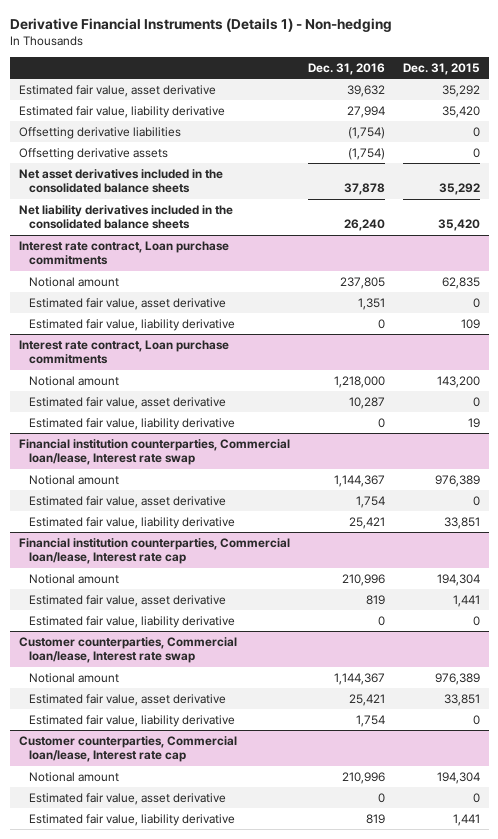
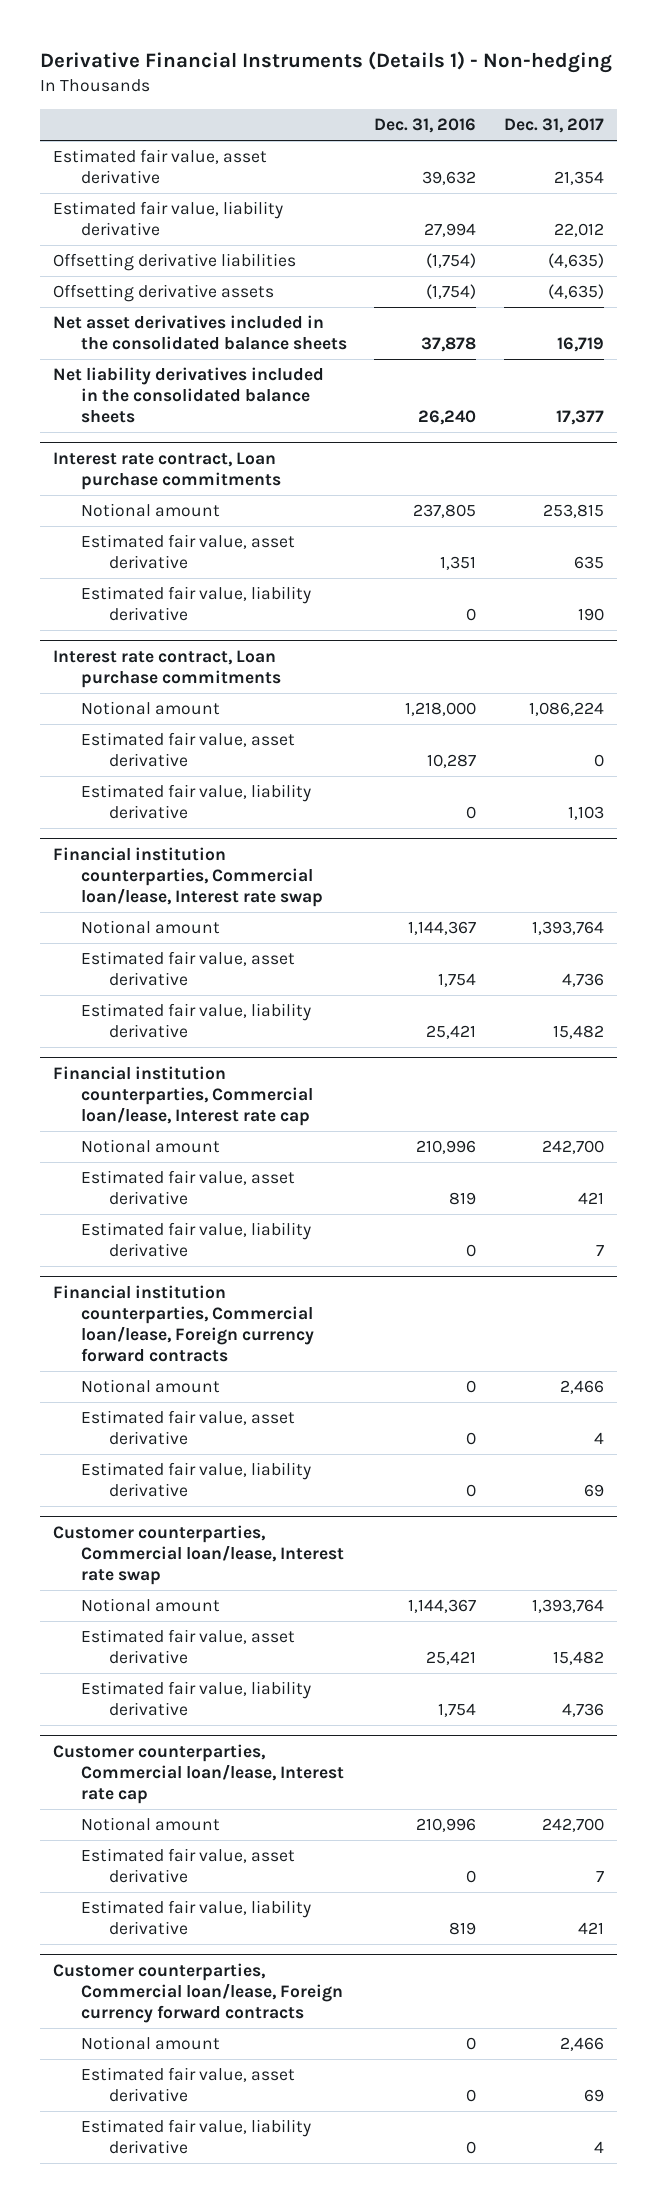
[402,62,480,75] Dec. 31, 2015 -> none
none -> [503,118,604,134] Dec. 31, 2017
none -> [53,1284,314,1363] Financial institution counterparties, Commercial loan/lease, Foreign currency forward contracts
none -> [80,1379,220,1394] Notional amount
none -> [80,1410,295,1446] Estimated fair value, asset derivative
none -> [80,1462,311,1498] Estimated fair value, liability derivative
none -> [53,1962,343,2024] Customer counterparties, Commercial loan/lease, Foreign currency forward contracts
none -> [80,2036,220,2051] Notional amount
none -> [80,2067,295,2103] Estimated fair value, asset derivative
none -> [80,2119,311,2155] Estimated fair value, liability derivative

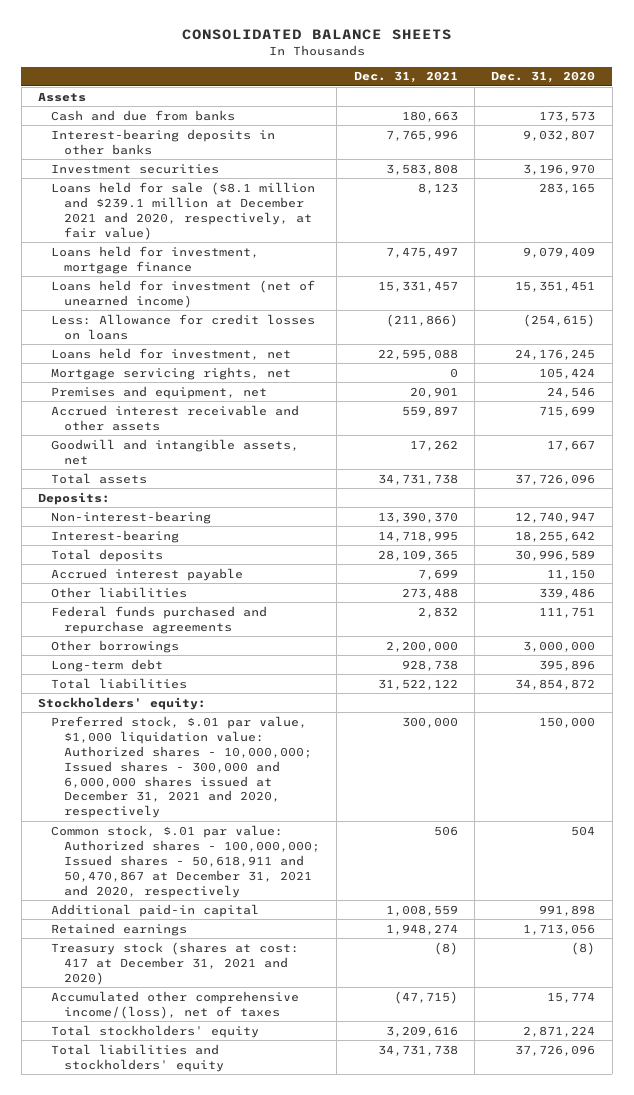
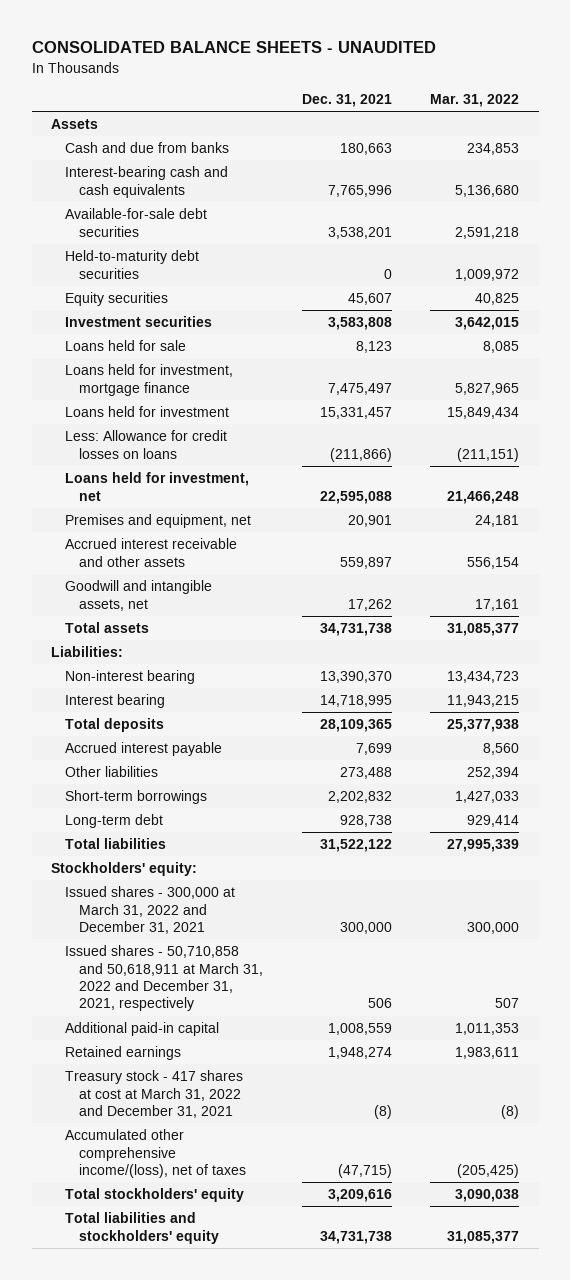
[181,29,452,41] CONSOLIDATED BALANCE SHEETS -> [31,41,436,54] CONSOLIDATED BALANCE SHEETS - UNAUDITED
[491,71,596,84] Dec. 31, 2020 -> none
none -> [430,93,520,107] Mar. 31, 2022
[51,128,276,155] Interest-bearing deposits in other banks -> [65,166,229,198] Interest-bearing cash and cash equivalents
none -> [65,208,208,237] Available-for-sale debt securities
none -> [65,250,200,279] Held-to-maturity debt securities
none -> [65,292,169,307] Equity securities
[51,181,316,240] Loans held for sale ($8.1 million and $239.1 million at December 2021 and 2020, respectively, at fair value) -> [65,340,187,352] Loans held for sale
[51,279,316,308] Loans held for investment (net of unearned income) -> [65,406,230,418] Loans held for investment
[51,366,292,380] Mortgage servicing rights, net -> none
[38,491,111,505] Deposits: -> none
none -> [50,646,123,658] Liabilities:
[51,510,212,524] Non-interest-bearing -> [65,670,196,685] Non-interest bearing
[51,529,180,543] Interest-bearing -> [65,694,166,709] Interest bearing
[51,605,268,634] Federal funds purchased and repurchase agreements -> none
[51,639,180,653] Other borrowings -> [65,790,208,805] Short-term borrowings
[385,640,458,652] 2,200,000 -> [327,791,392,804] 2,202,832
[51,715,313,819] Preferred stock, $.01 par value, $1,000 liquidation value: Authorized shares - 10,000,000; Issued shares - 300,000 and 6,000,000 shares issued at December 31, 2021 and 2020, respectively -> [65,886,236,935] Issued shares - 300,000 at March 31, 2022 and December 31, 2021
[51,824,321,898] Common stock, $.01 par value: Authorized shares - 100,000,000; Issued shares - 50,618,911 and 50,470,867 at December 31, 2021 and 2020, respectively -> [65,945,264,1012] Issued shares - 50,710,858 and 50,618,911 at March 31, 2022 and December 31, 2021, respectively
[51,941,300,985] Treasury stock (shares at cost: 417 at December 31, 2021 and 2020) -> [65,1070,244,1119] Treasury stock - 417 shares at cost at March 31, 2022 and December 31, 2021

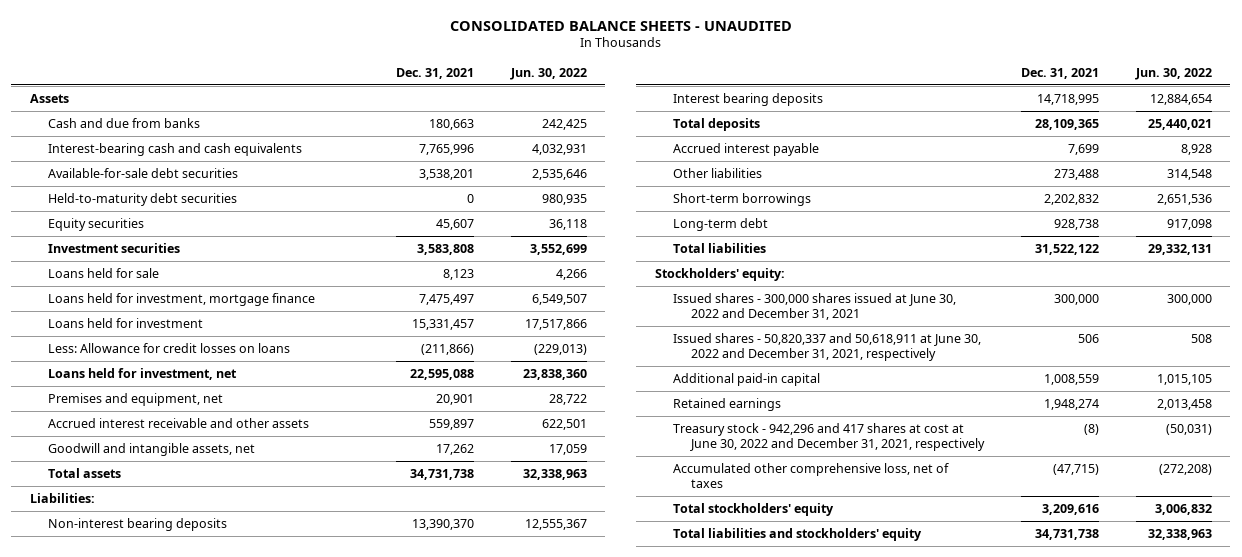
[430,93,520,107] Mar. 31, 2022 -> none
none -> [509,67,587,80] Jun. 30, 2022
[65,670,196,685] Non-interest bearing -> [47,517,227,531] Non-interest bearing deposits
[65,694,166,709] Interest bearing -> [673,92,824,106] Interest bearing deposits
[65,886,236,935] Issued shares - 300,000 at March 31, 2022 and December 31, 2021 -> [673,292,957,321] Issued shares - 300,000 shares issued at June 30, 2022 and December 31, 2021
[65,945,264,1012] Issued shares - 50,710,858 and 50,618,911 at March 31, 2022 and December 31, 2021, respectively -> [673,332,982,362] Issued shares - 50,820,337 and 50,618,911 at June 30, 2022 and December 31, 2021, respectively
[65,1070,244,1119] Treasury stock - 417 shares at cost at March 31, 2022 and December 31, 2021 -> [673,422,986,452] Treasury stock - 942,296 and 417 shares at cost at June 30, 2022 and December 31, 2021, respectively
[65,1129,247,1179] Accumulated other comprehensive income/(loss), net of taxes -> [673,462,950,489] Accumulated other comprehensive loss, net of taxes

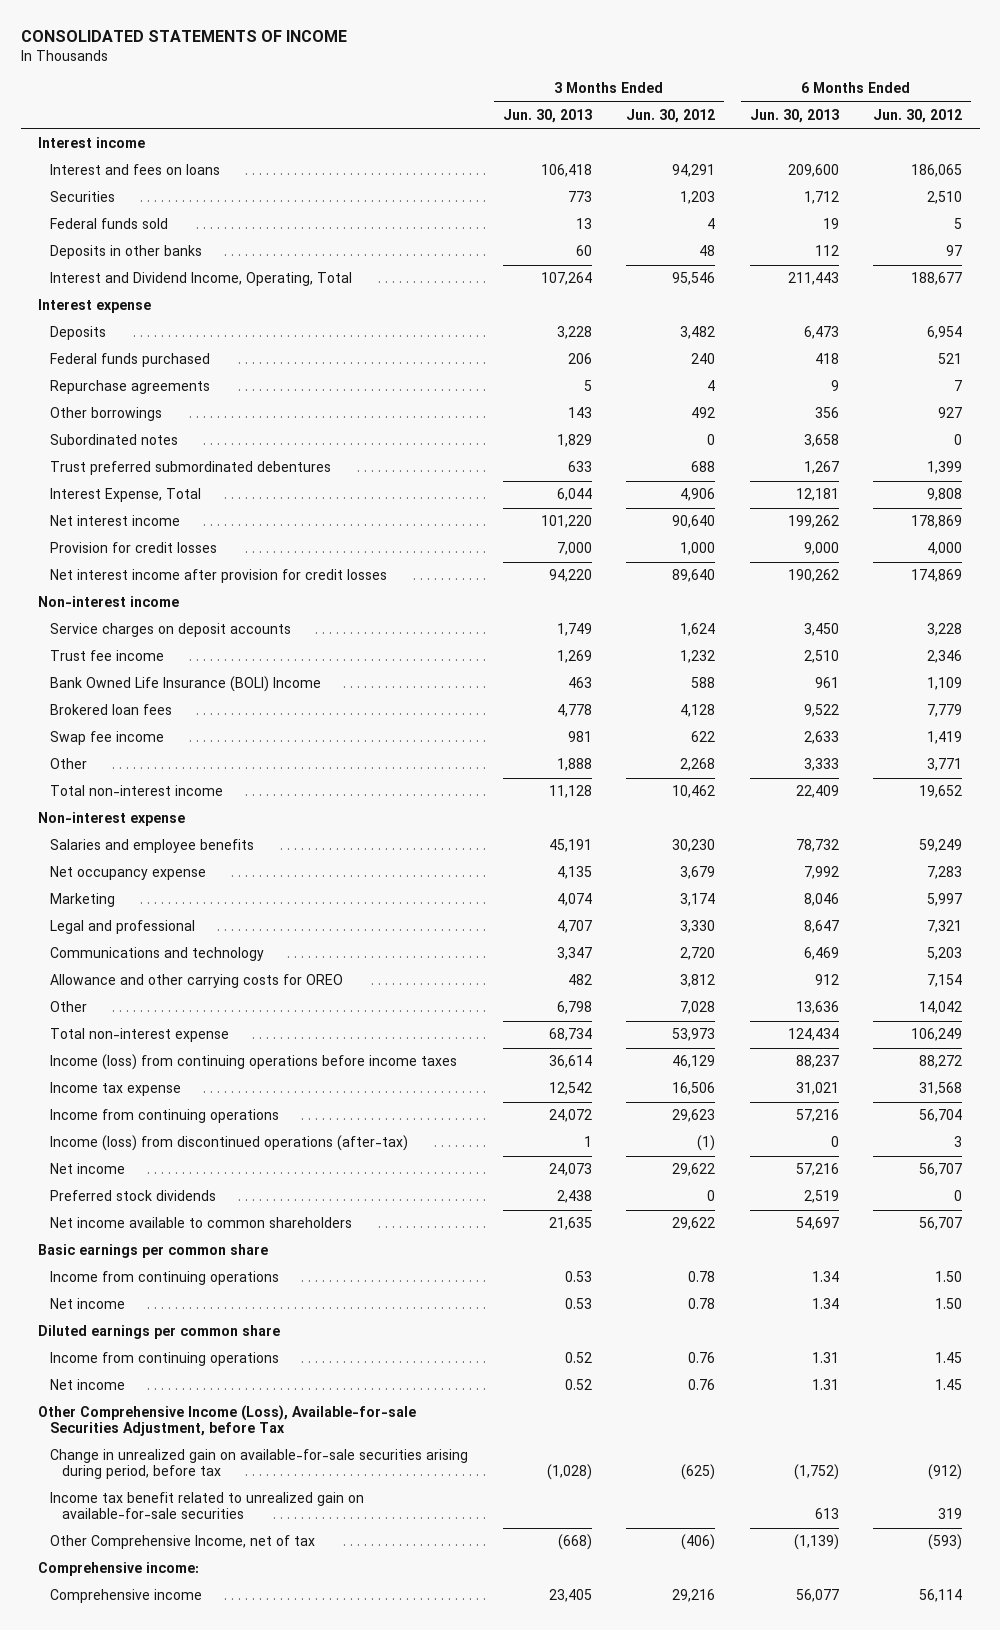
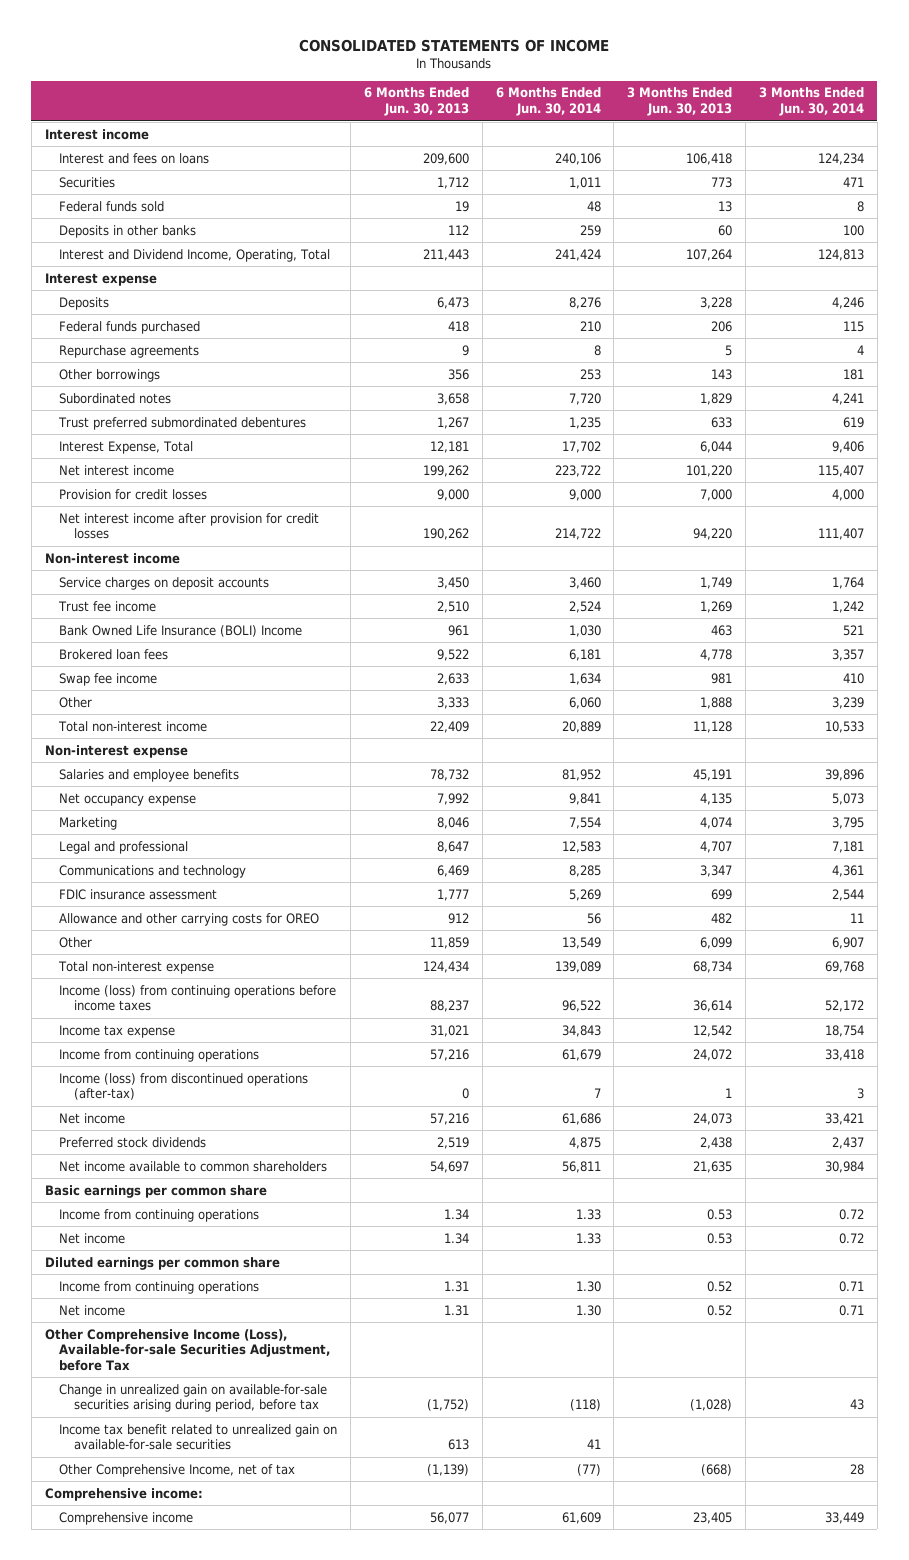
[626,109,716,124] Jun. 30, 2012 -> none
[873,109,963,124] Jun. 30, 2012 -> none
none -> [495,87,601,117] 6 Months Ended Jun. 30, 2014
none -> [759,87,865,117] 3 Months Ended Jun. 30, 2014
none -> [59,888,218,900] FDIC insurance assessment
[556,1001,592,1015] 6,798 -> [700,936,733,949] 6,099
[795,1001,839,1015] 13,636 -> [429,936,469,949] 11,859

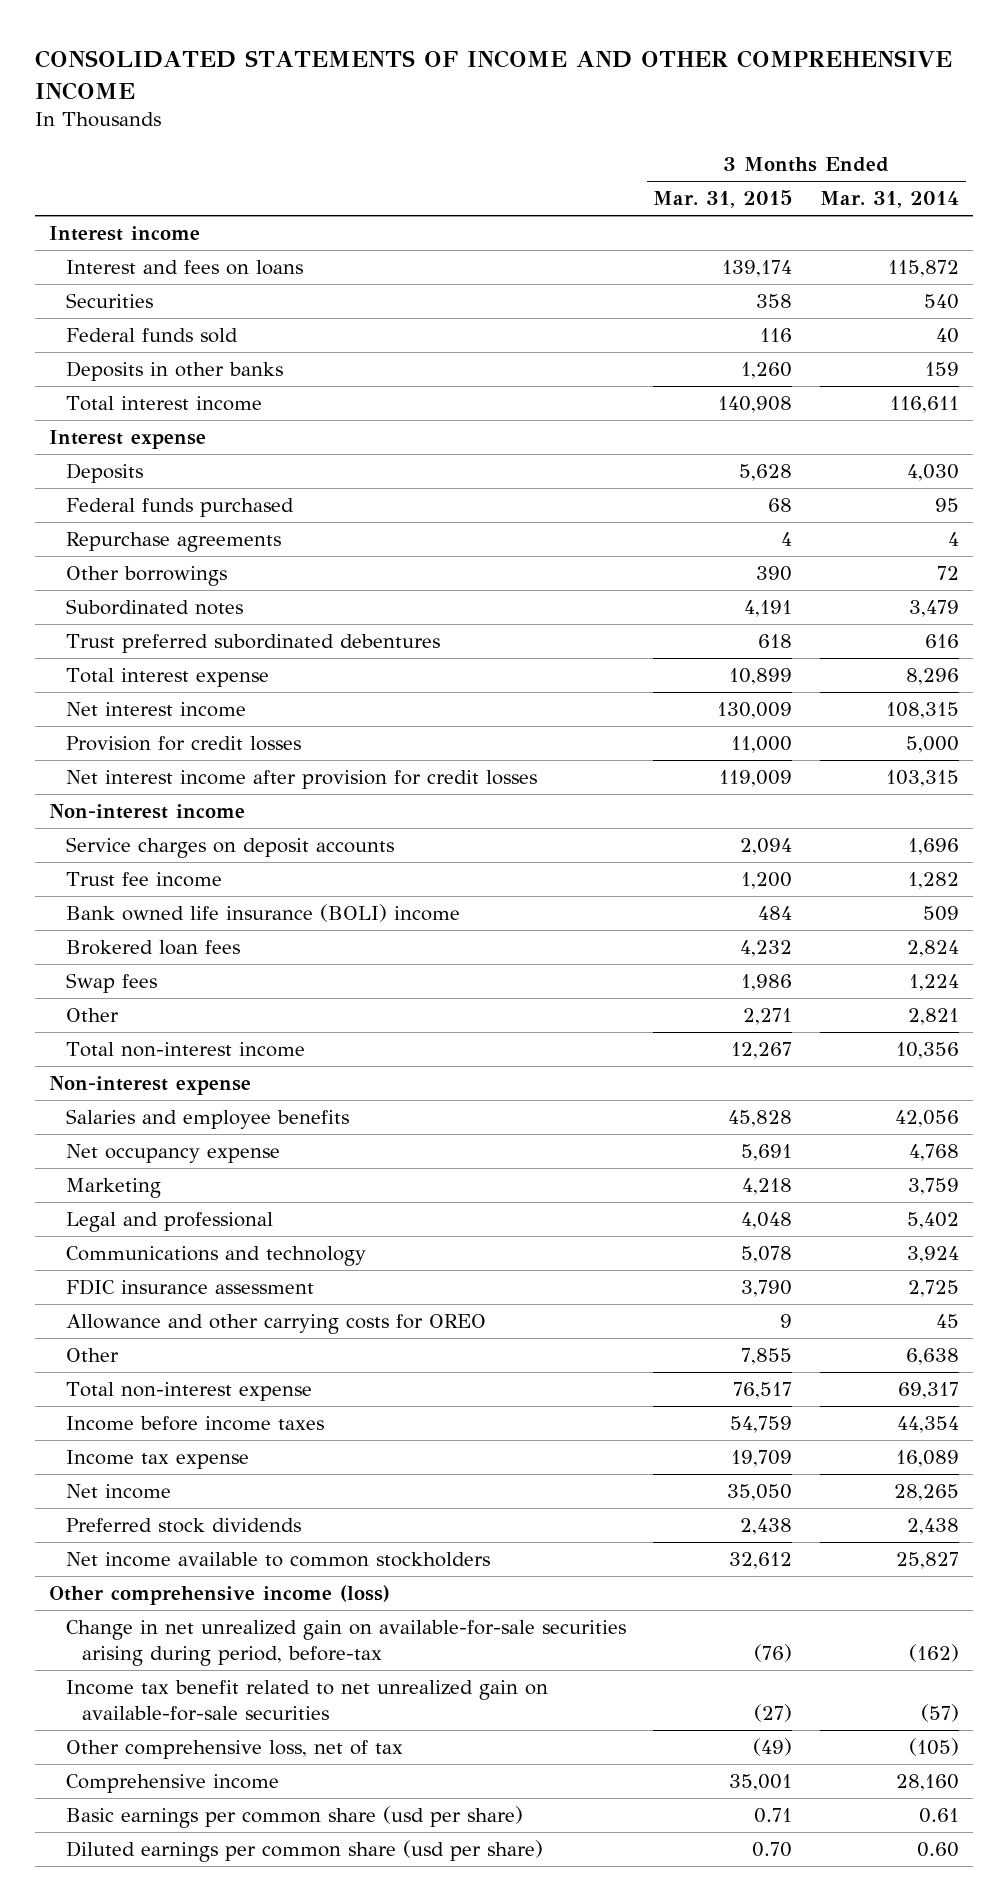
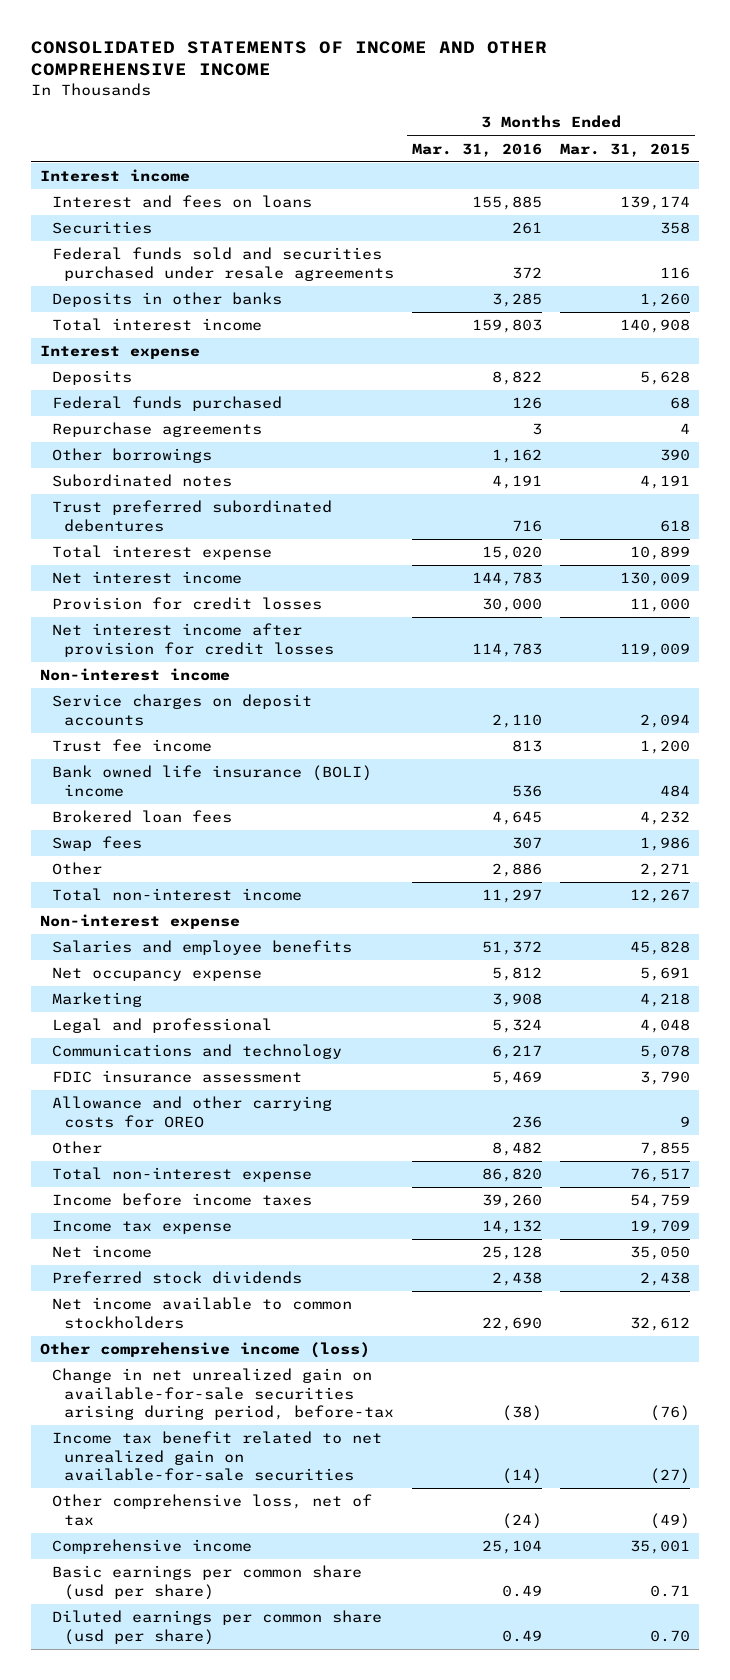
[820,191,960,209] Mar. 31, 2014 -> none
none -> [411,142,542,157] Mar. 31, 2016
[65,328,238,344] Federal funds sold -> [51,247,394,281] Federal funds sold and securities purchased under resale agreements

